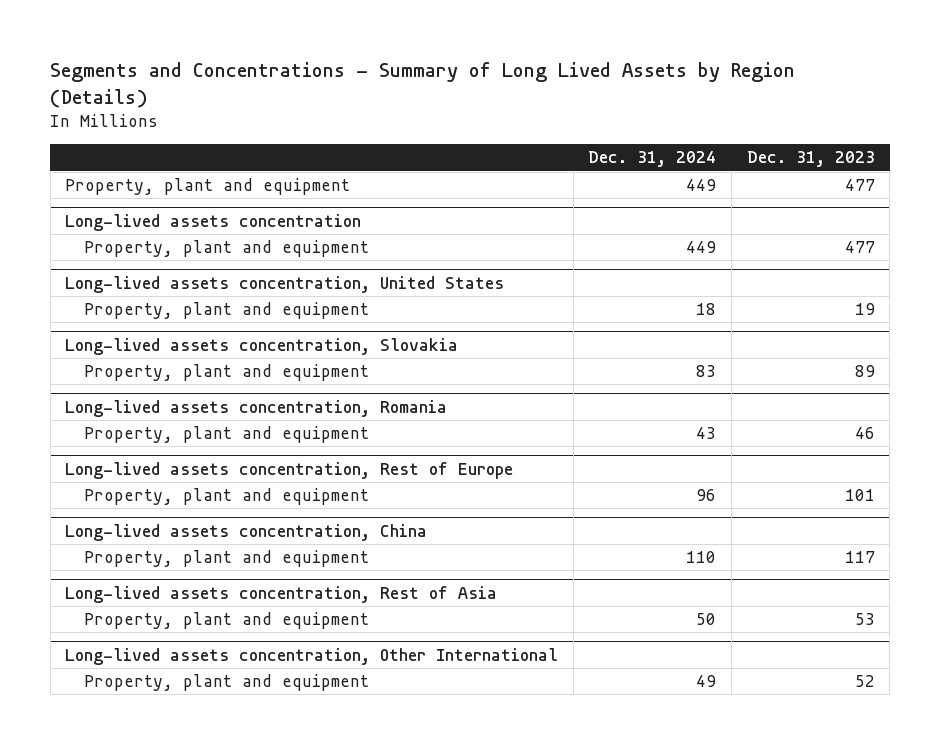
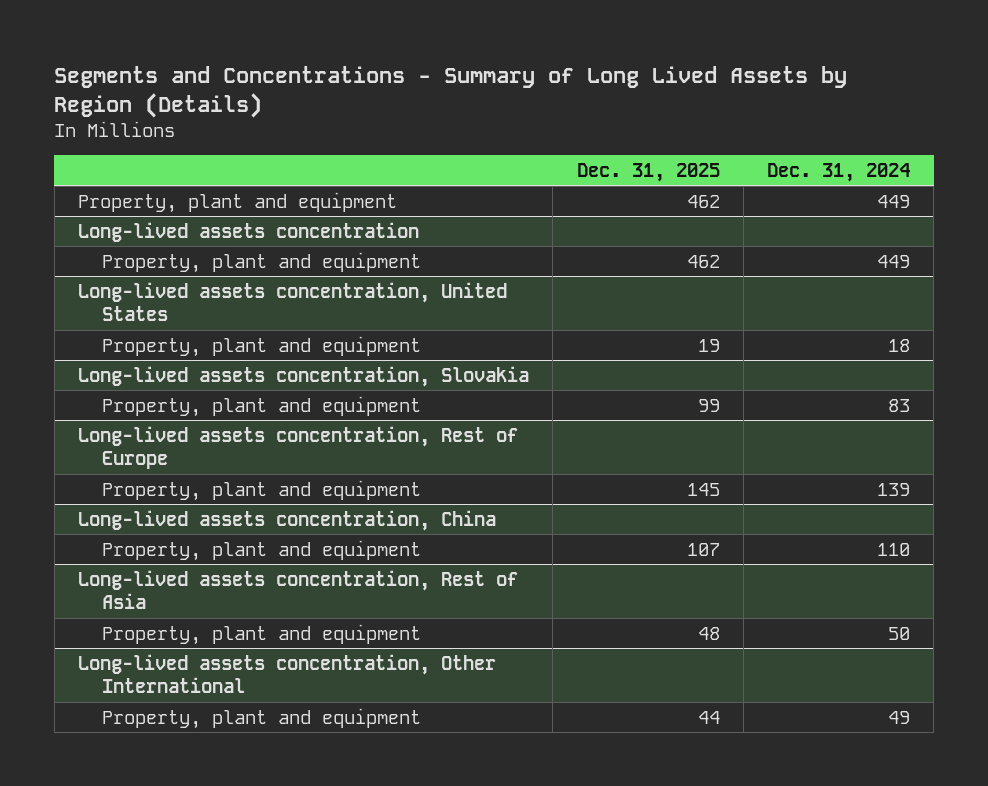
[746,151,875,168] Dec. 31, 2023 -> none
none -> [576,162,720,182] Dec. 31, 2025
[65,400,448,418] Long-lived assets concentration, Romania -> none
[84,426,370,444] Property, plant and equipment -> none
[696,489,717,502] 96 -> [876,482,910,496] 139

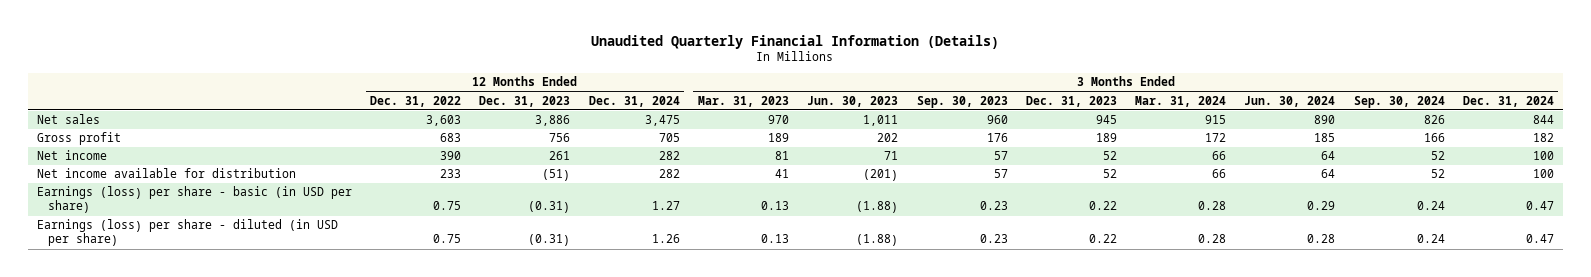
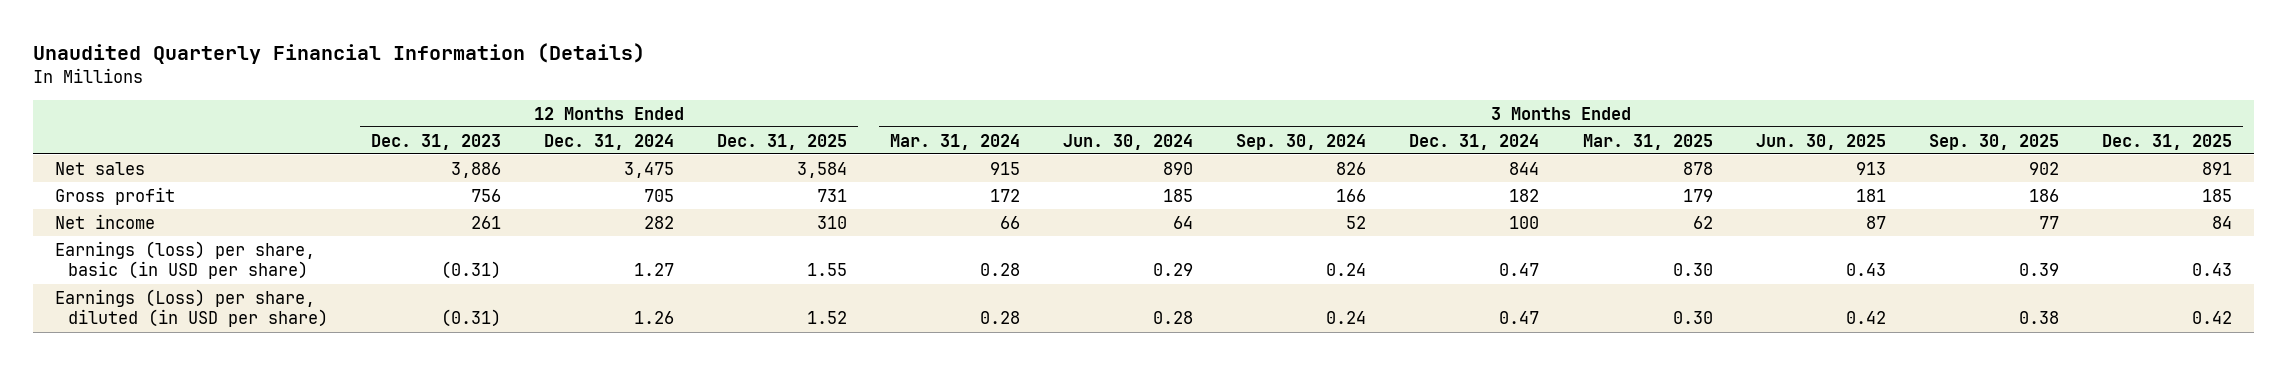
[370,95,462,107] Dec. 31, 2022 -> none
[698,95,790,107] Mar. 31, 2023 -> none
[807,95,899,107] Jun. 30, 2023 -> none
[916,95,1008,108] Sep. 30, 2023 -> none
[1025,95,1117,107] Dec. 31, 2023 -> none
none -> [716,133,847,150] Dec. 31, 2025
none -> [1582,133,1713,150] Mar. 31, 2025
none -> [1755,133,1886,150] Jun. 30, 2025
none -> [1928,133,2059,150] Sep. 30, 2025
none -> [2101,133,2232,150] Dec. 31, 2025
[36,168,296,179] Net income available for distribution -> none
[36,186,352,214] Earnings (loss) per share - basic (in USD per share) -> [54,240,315,280] Earnings (loss) per share, basic (in USD per share)
[36,219,338,247] Earnings (loss) per share - diluted (in USD per share) -> [54,288,328,328] Earnings (Loss) per share, diluted (in USD per share)

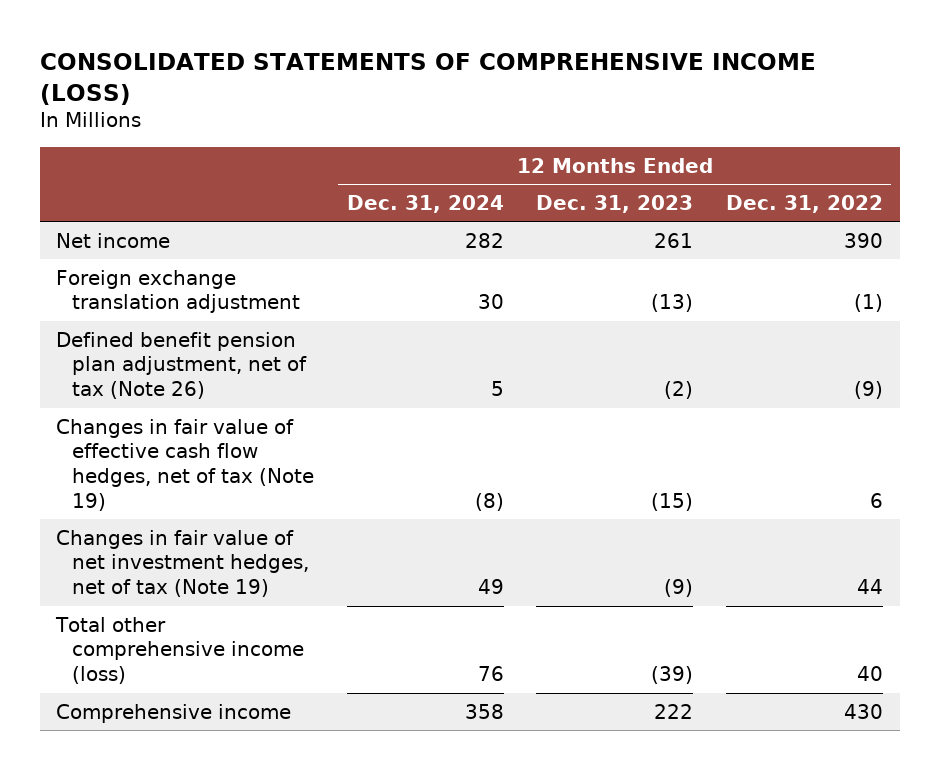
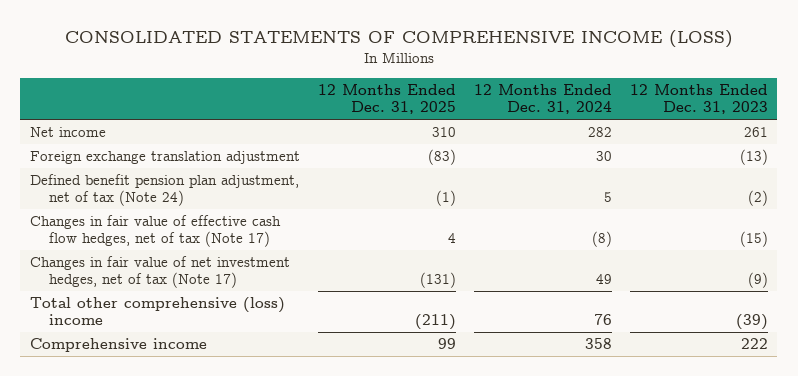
[726,194,884,213] Dec. 31, 2022 -> none
none -> [317,84,456,115] 12 Months Ended Dec. 31, 2025
[56,331,307,400] Defined benefit pension plan adjustment, net of tax (Note 26) -> [29,173,299,207] Defined benefit pension plan adjustment, net of tax (Note 24)
[56,418,314,512] Changes in fair value of effective cash flow hedges, net of tax (Note 19) -> [29,214,281,248] Changes in fair value of effective cash flow hedges, net of tax (Note 17)
[56,529,309,598] Changes in fair value of net investment hedges, net of tax (Note 19) -> [29,255,290,289] Changes in fair value of net investment hedges, net of tax (Note 17)
[55,616,304,685] Total other comprehensive income (loss) -> [29,296,285,326] Total other comprehensive (loss) income

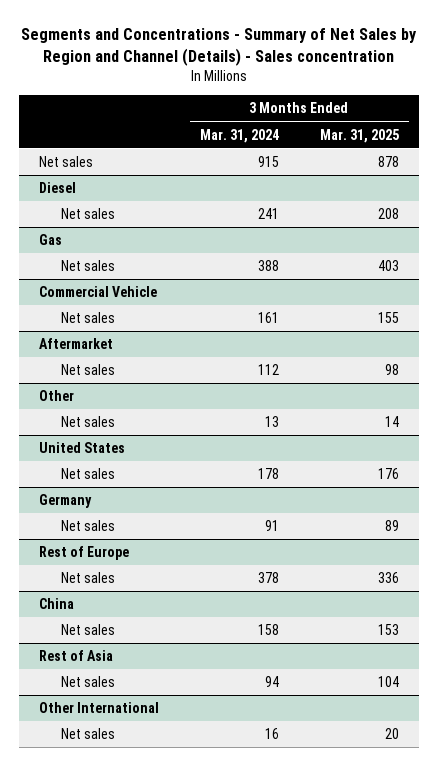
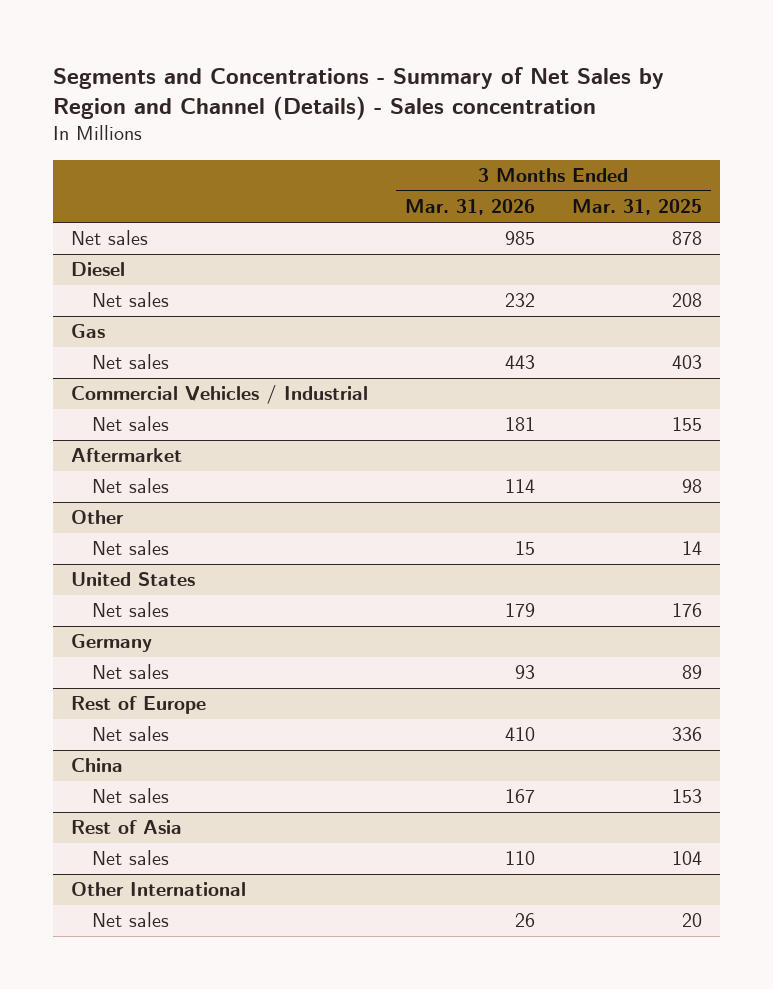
[200,128,280,143] Mar. 31, 2024 -> none
none -> [405,199,536,216] Mar. 31, 2026
[39,286,158,298] Commercial Vehicle -> [71,385,369,405] Commercial Vehicles / Industrial

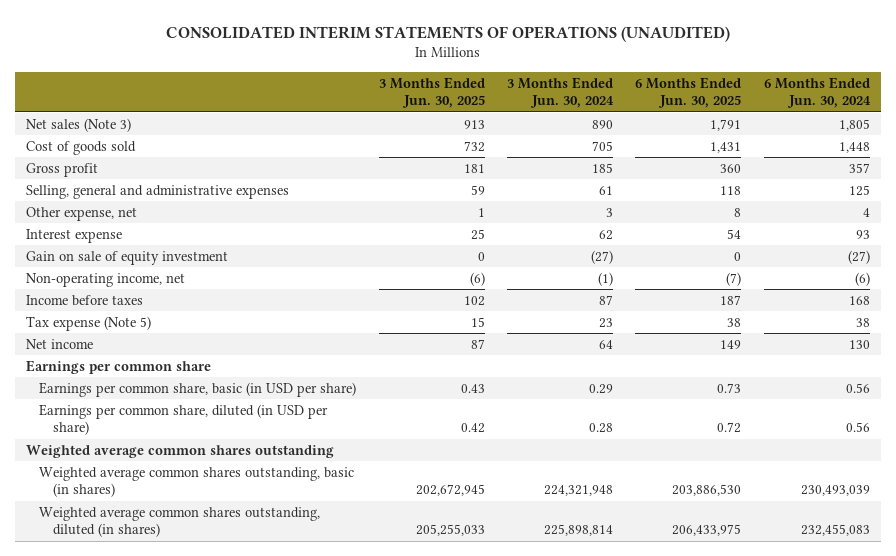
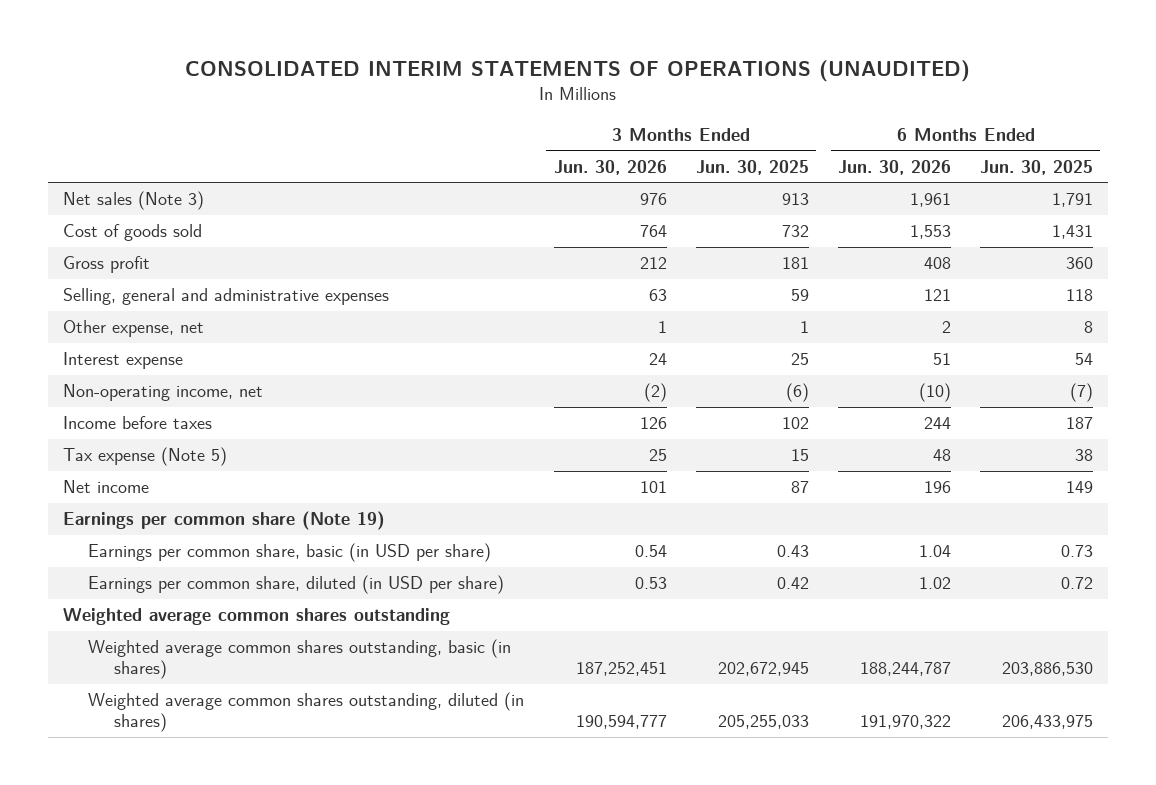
[507,76,615,109] 3 Months Ended Jun. 30, 2024 -> none
[763,76,871,109] 6 Months Ended Jun. 30, 2024 -> none
none -> [553,159,667,175] Jun. 30, 2026
none -> [837,159,951,175] Jun. 30, 2026
[26,250,229,265] Gain on sale of equity investment -> none
[26,359,212,374] Earnings per common share -> [62,511,385,531] Earnings per common share (Note 19)

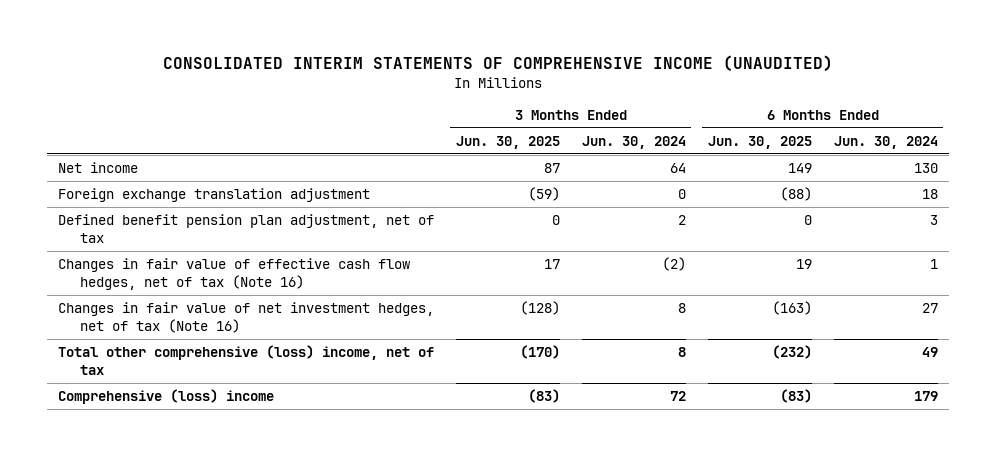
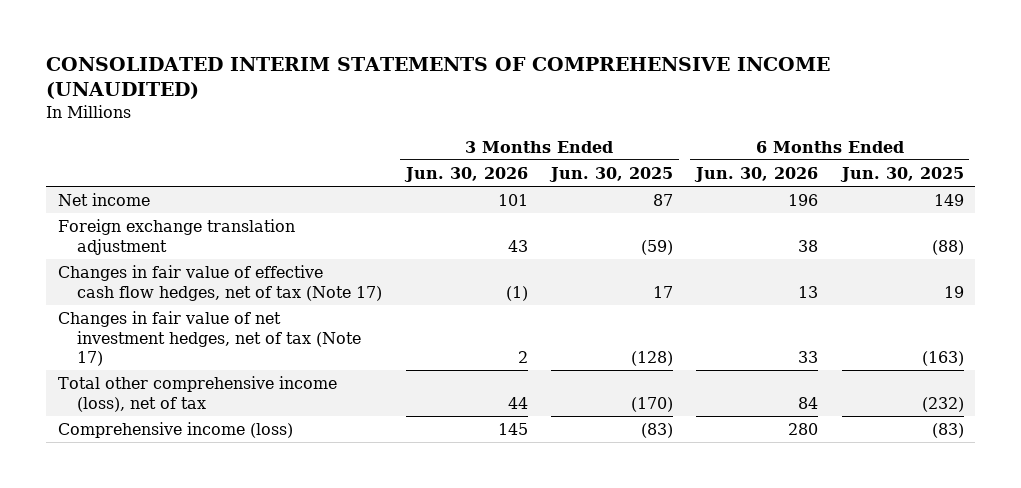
[581,135,686,149] Jun. 30, 2024 -> none
[833,135,938,149] Jun. 30, 2024 -> none
none -> [403,166,528,182] Jun. 30, 2026
none -> [694,166,819,182] Jun. 30, 2026
[58,214,435,244] Defined benefit pension plan adjustment, net of tax -> none
[58,258,411,291] Changes in fair value of effective cash flow hedges, net of tax (Note 16) -> [57,264,383,301] Changes in fair value of effective cash flow hedges, net of tax (Note 17)
[58,302,435,334] Changes in fair value of net investment hedges, net of tax (Note 16) -> [57,310,362,367] Changes in fair value of net investment hedges, net of tax (Note 17)
[58,345,435,376] Total other comprehensive (loss) income, net of tax -> [57,375,337,412] Total other comprehensive income (loss), net of tax
[58,389,275,405] Comprehensive (loss) income -> [57,421,293,438] Comprehensive income (loss)

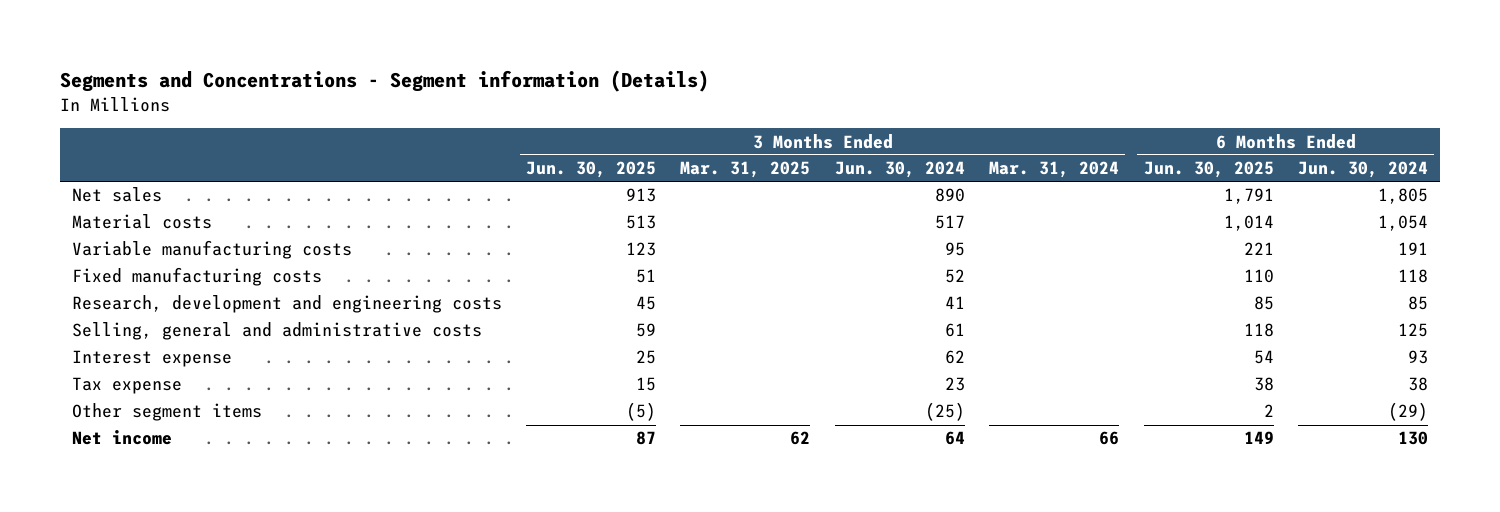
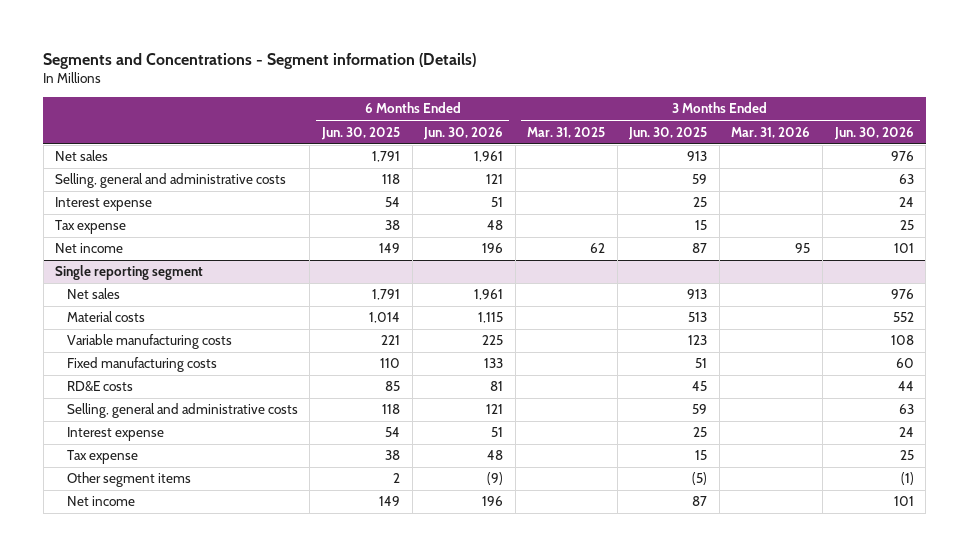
[834,161,965,179] Jun. 30, 2024 -> none
[989,161,1120,179] Mar. 31, 2024 -> none
[1297,161,1428,179] Jun. 30, 2024 -> none
none -> [423,126,504,140] Jun. 30, 2026
none -> [731,126,811,138] Mar. 31, 2026
none -> [833,126,914,140] Jun. 30, 2026
none -> [55,173,287,189] Selling, general and administrative costs
none -> [55,197,153,212] Interest expense
none -> [55,220,127,235] Tax expense
[71,430,172,446] Net income -> [55,243,124,254] Net income
none -> [55,265,204,281] Single reporting segment
none -> [66,288,120,300] Net sales
[71,295,502,314] Research, development and engineering costs -> [66,381,133,392] RD&E costs
none -> [66,496,135,507] Net income

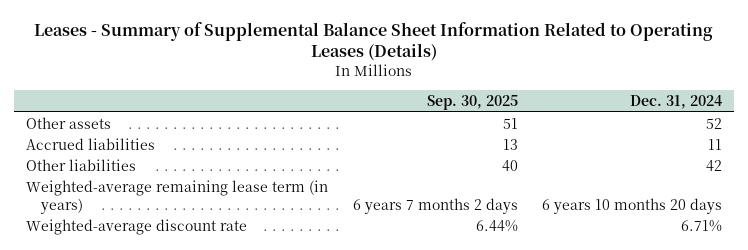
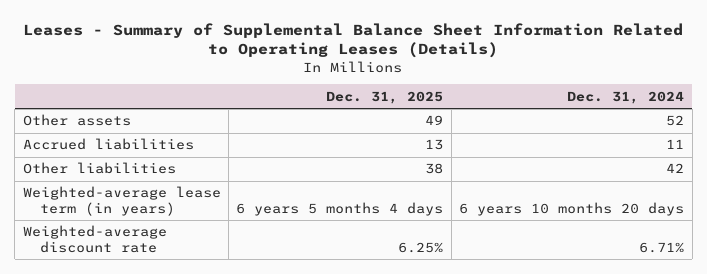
[426,95,518,111] Sep. 30, 2025 -> none
none -> [326,90,444,104] Dec. 31, 2025
[26,179,329,214] Weighted-average remaining lease term (in years) -> [22,186,221,216] Weighted-average lease term (in years)

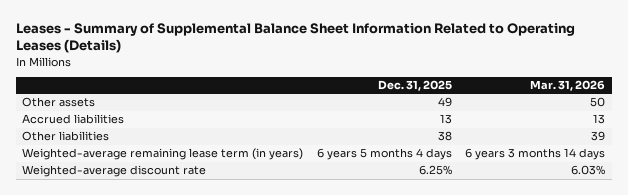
[567,90,685,104] Dec. 31, 2024 -> none
none -> [530,80,606,92] Mar. 31, 2026
[22,186,221,216] Weighted-average lease term (in years) -> [22,148,304,161] Weighted-average remaining lease term (in years)

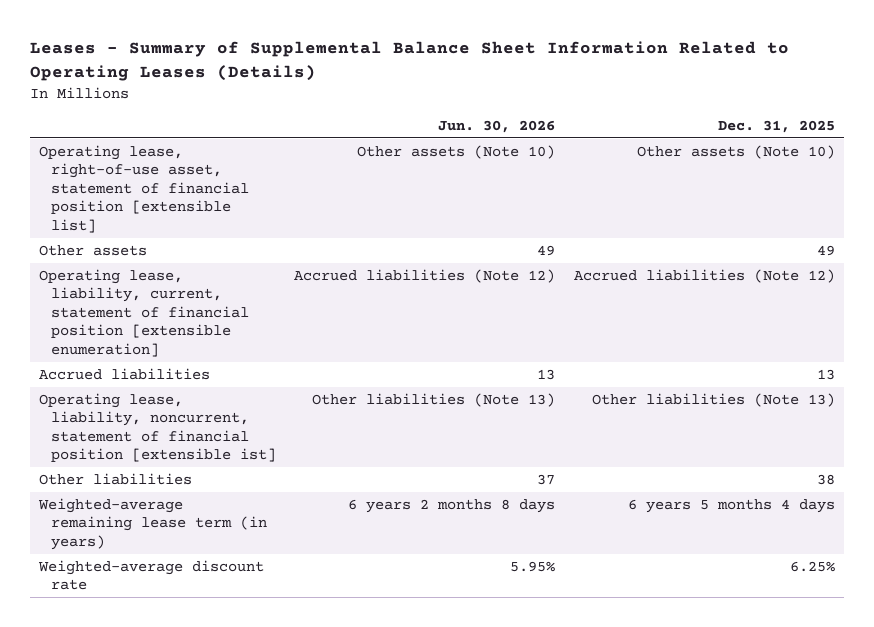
[530,80,606,92] Mar. 31, 2026 -> none
none -> [438,119,556,133] Jun. 30, 2026
none -> [38,144,249,233] Operating lease, right-of-use asset, statement of financial position [extensible list]
none -> [38,268,249,357] Operating lease, liability, current, statement of financial position [extensible enumeration]
none -> [38,392,276,463] Operating lease, liability, noncurrent, statement of financial position [extensible ist]

